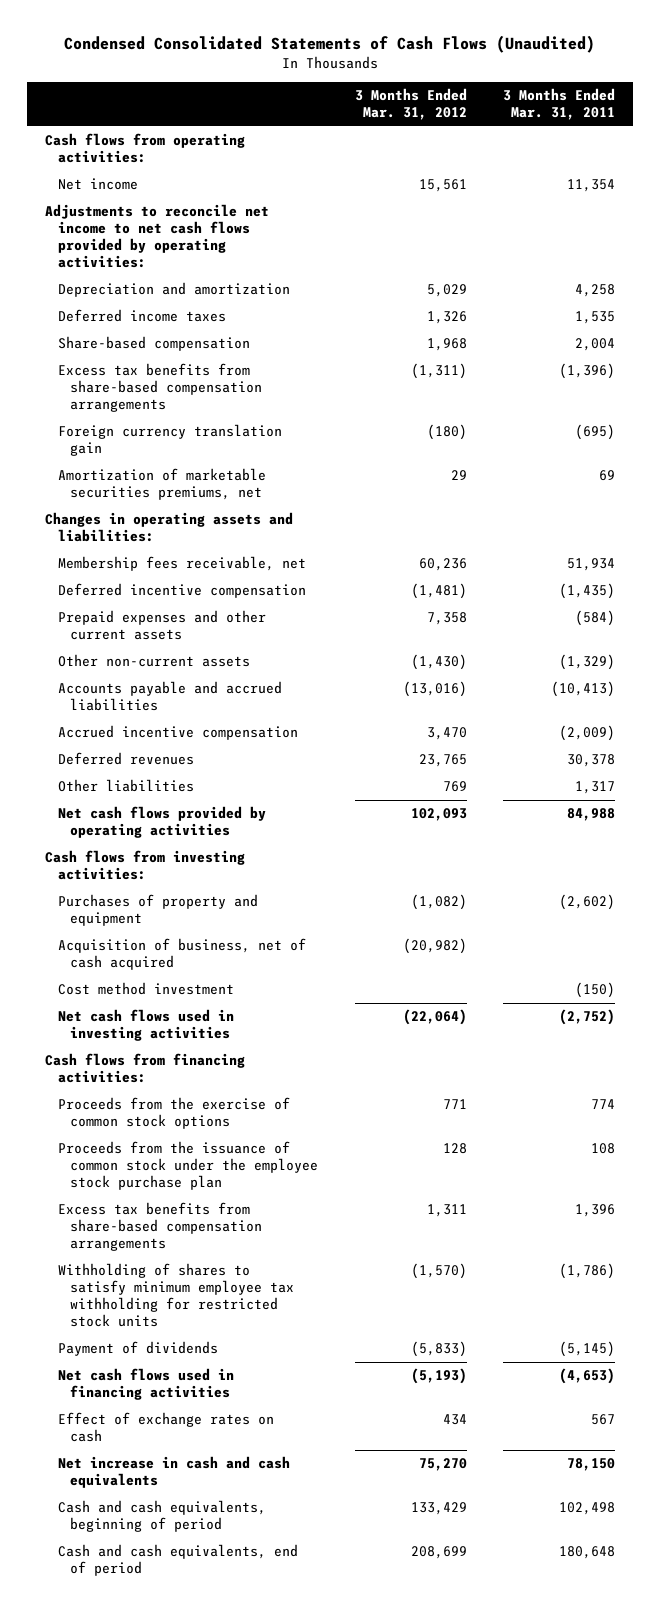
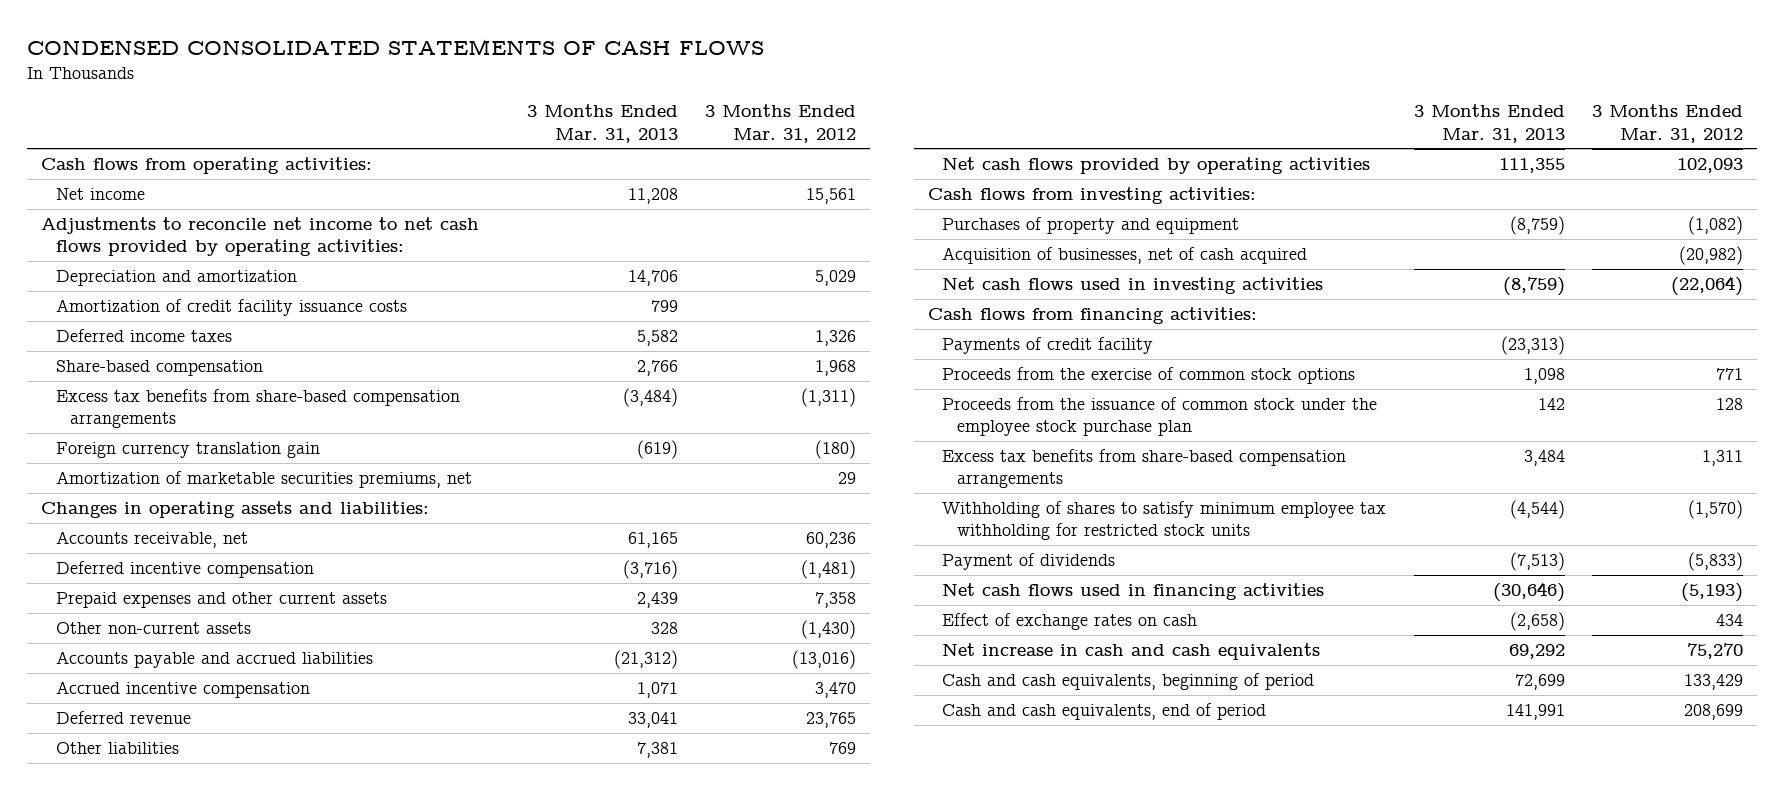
[64,35,596,54] Condensed Consolidated Statements of Cash Flows (Unaudited) -> [27,38,765,55] CONDENSED CONSOLIDATED STATEMENTS OF CASH FLOWS
[502,88,615,121] 3 Months Ended Mar. 31, 2011 -> none
none -> [526,104,678,143] 3 Months Ended Mar. 31, 2013
none -> [55,298,407,316] Amortization of credit facility issuance costs
[57,556,306,572] Membership fees receivable, net -> [55,530,248,548] Accounts receivable, net
[57,752,194,766] Deferred revenues -> [55,710,191,724] Deferred revenue
[57,982,234,996] Cost method investment -> none
[57,938,306,971] Acquisition of business, net of cash acquired -> [942,246,1308,264] Acquisition of businesses, net of cash acquired
none -> [942,336,1154,354] Payments of credit facility

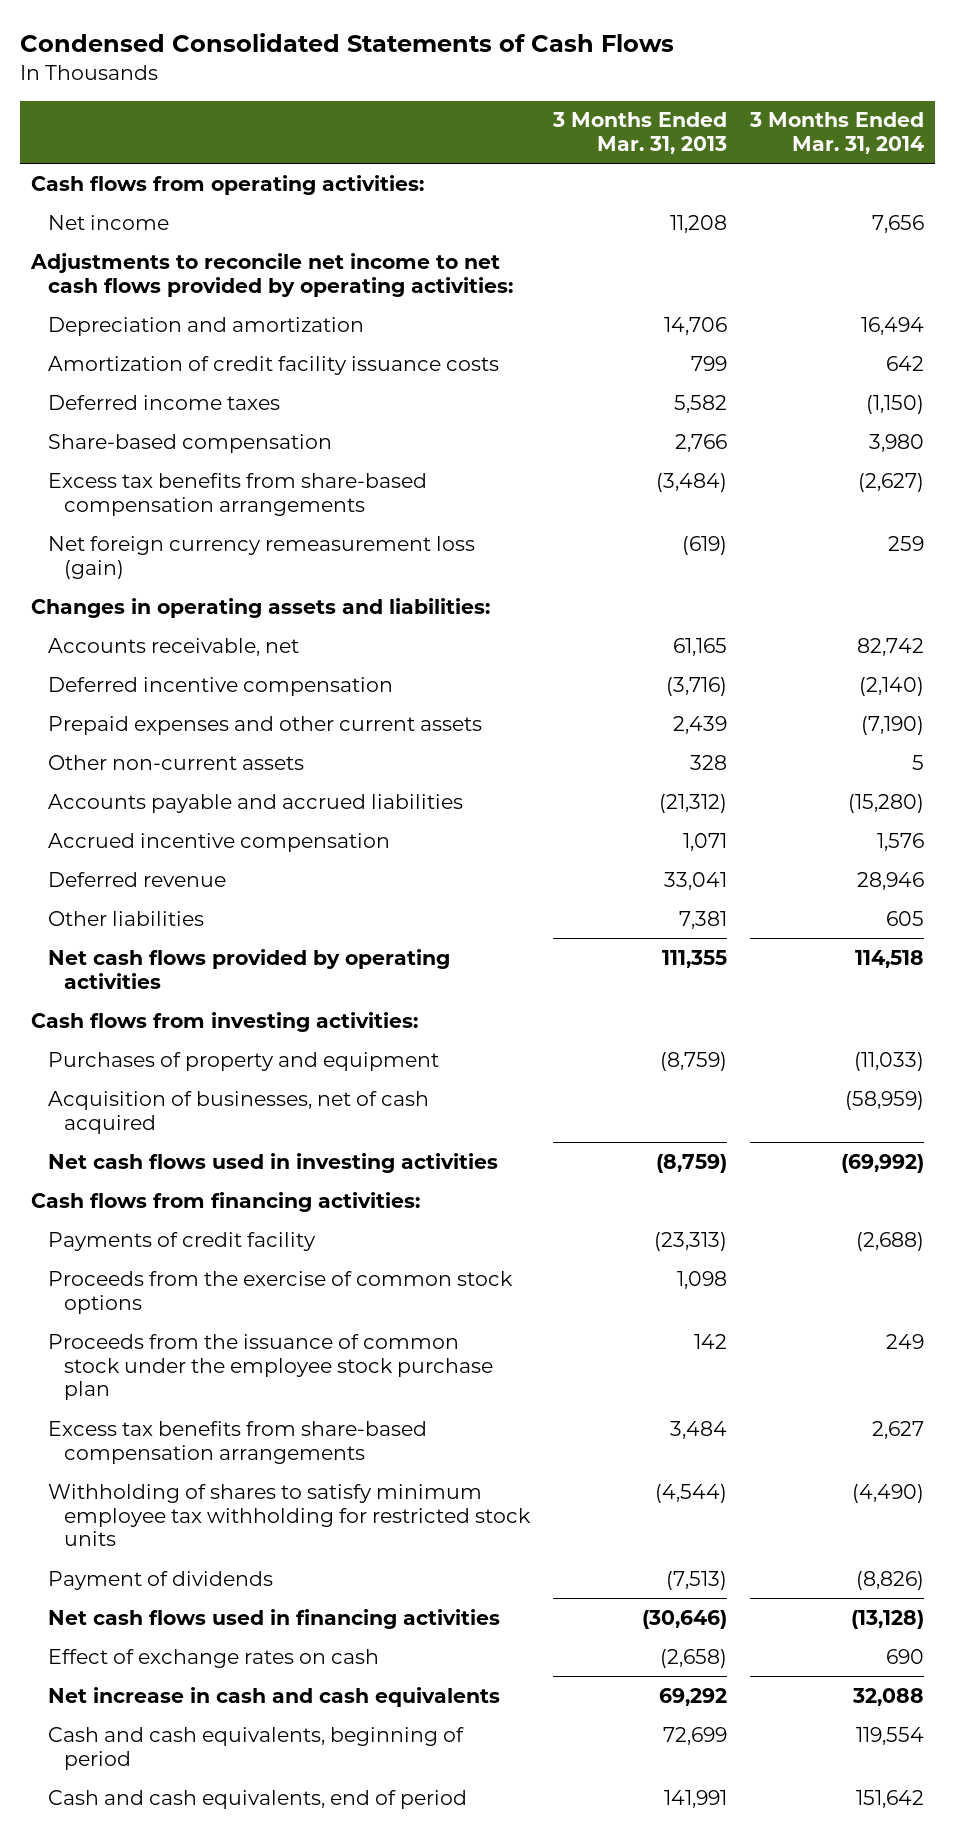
[27,38,765,55] CONDENSED CONSOLIDATED STATEMENTS OF CASH FLOWS -> [19,33,674,53] Condensed Consolidated Statements of Cash Flows
[705,104,857,143] 3 Months Ended Mar. 31, 2012 -> none
none -> [748,112,924,155] 3 Months Ended Mar. 31, 2014
[55,470,472,488] Amortization of marketable securities premiums, net -> none
[55,441,320,458] Foreign currency translation gain -> [47,535,475,579] Net foreign currency remeasurement loss (gain)

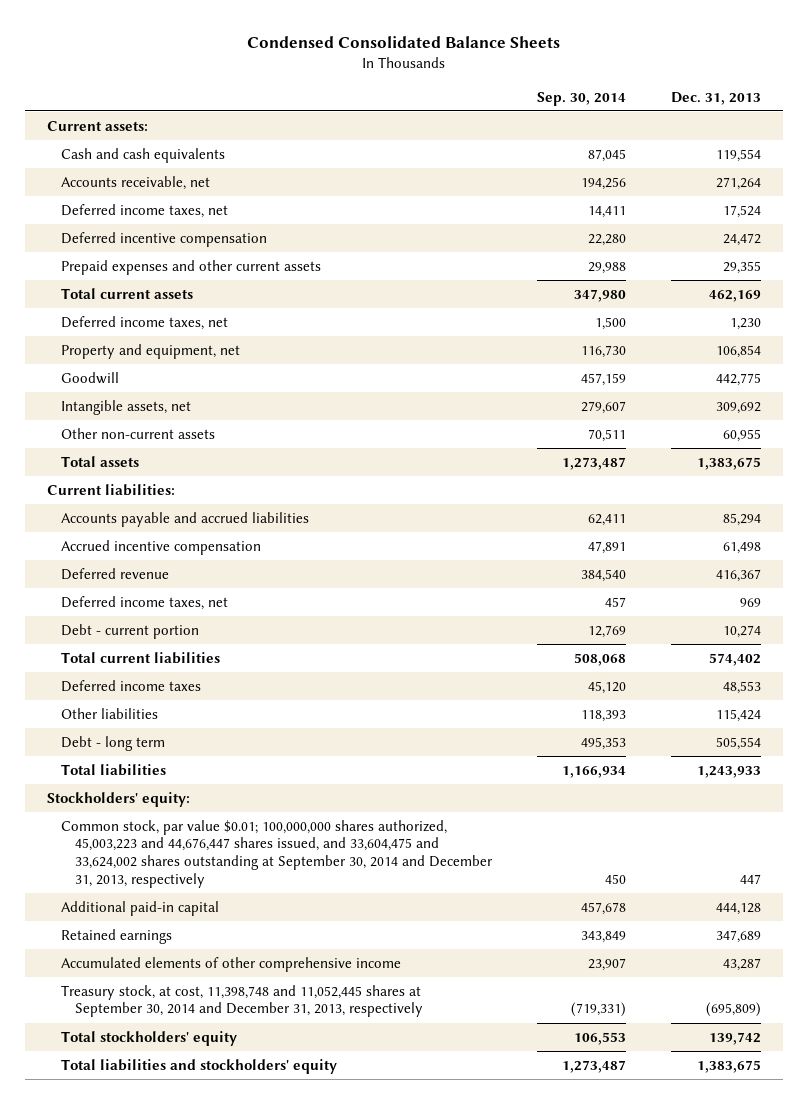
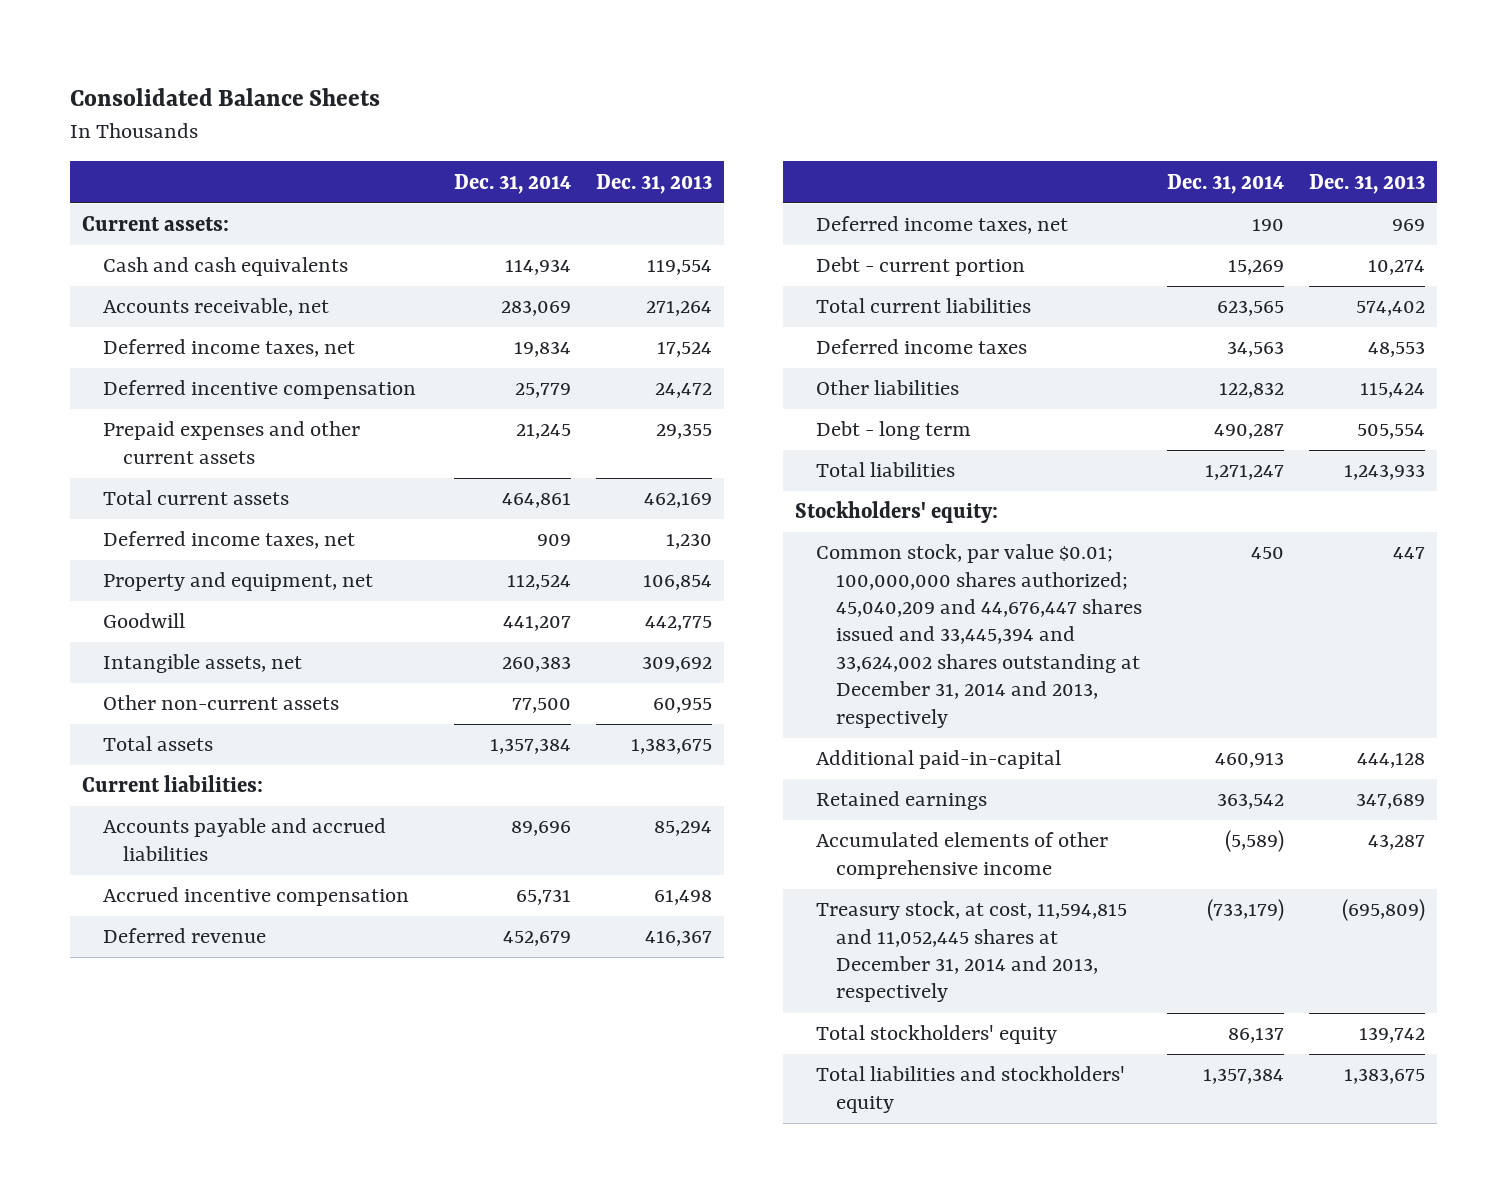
[246,35,560,48] Condensed Consolidated Balance Sheets -> [69,88,380,107] Consolidated Balance Sheets
[537,91,627,106] Sep. 30, 2014 -> none
none -> [454,173,572,194] Dec. 31, 2014
[61,819,494,888] Common stock, par value $0.01; 100,000,000 shares authorized, 45,003,223 and 44,676,447 shares issued, and 33,604,475 and 33,624,002 shares outstanding at September 30, 2014 and December 31, 2013, respectively -> [815,544,1143,728] Common stock, par value $0.01; 100,000,000 shares authorized; 45,040,209 and 44,676,447 shares issued and 33,445,394 and 33,624,002 shares outstanding at December 31, 2014 and 2013, respectively
[61,900,220,916] Additional paid-in capital -> [815,750,1061,770] Additional paid-in-capital
[61,984,424,1018] Treasury stock, at cost, 11,398,748 and 11,052,445 shares at September 30, 2014 and December 31, 2013, respectively -> [815,901,1127,1003] Treasury stock, at cost, 11,594,815 and 11,052,445 shares at December 31, 2014 and 2013, respectively

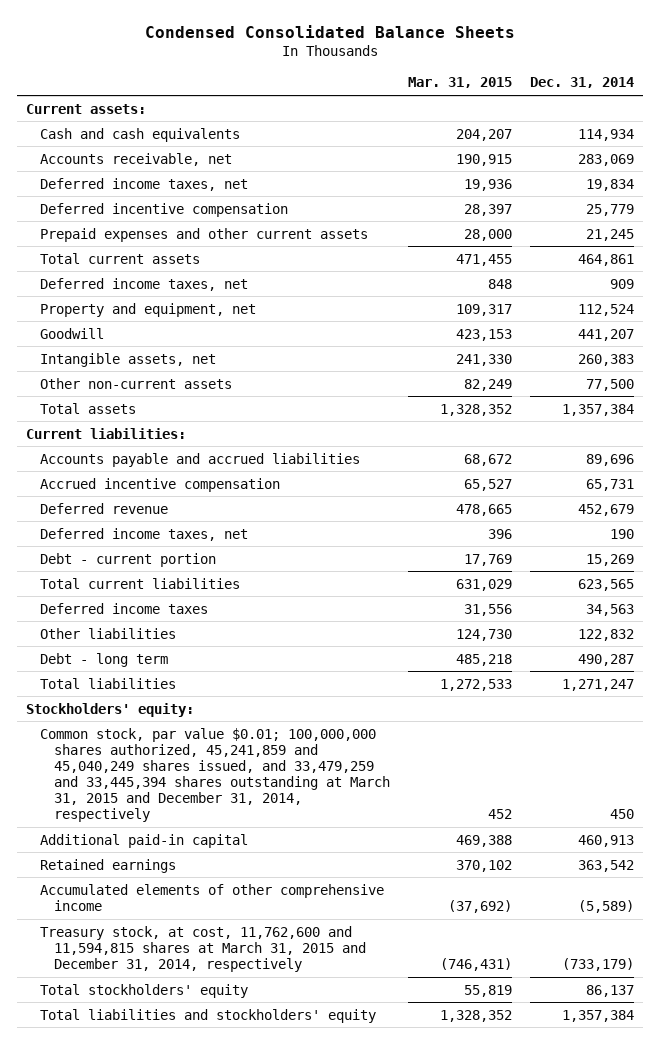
[69,88,380,107] Consolidated Balance Sheets -> [144,24,515,38] Condensed Consolidated Balance Sheets
[595,173,712,194] Dec. 31, 2013 -> none
none -> [408,77,513,89] Mar. 31, 2015
[815,544,1143,728] Common stock, par value $0.01; 100,000,000 shares authorized; 45,040,209 and 44,676,447 shares issued and 33,445,394 and 33,624,002 shares outstanding at December 31, 2014 and 2013, respectively -> [40,727,391,823] Common stock, par value $0.01; 100,000,000 shares authorized, 45,241,859 and 45,040,249 shares issued, and 33,479,259 and 33,445,394 shares outstanding at March 31, 2015 and December 31, 2014, respectively
[815,750,1061,770] Additional paid-in-capital -> [40,833,249,848] Additional paid-in capital
[815,901,1127,1003] Treasury stock, at cost, 11,594,815 and 11,052,445 shares at December 31, 2014 and 2013, respectively -> [40,925,367,972] Treasury stock, at cost, 11,762,600 and 11,594,815 shares at March 31, 2015 and December 31, 2014, respectively

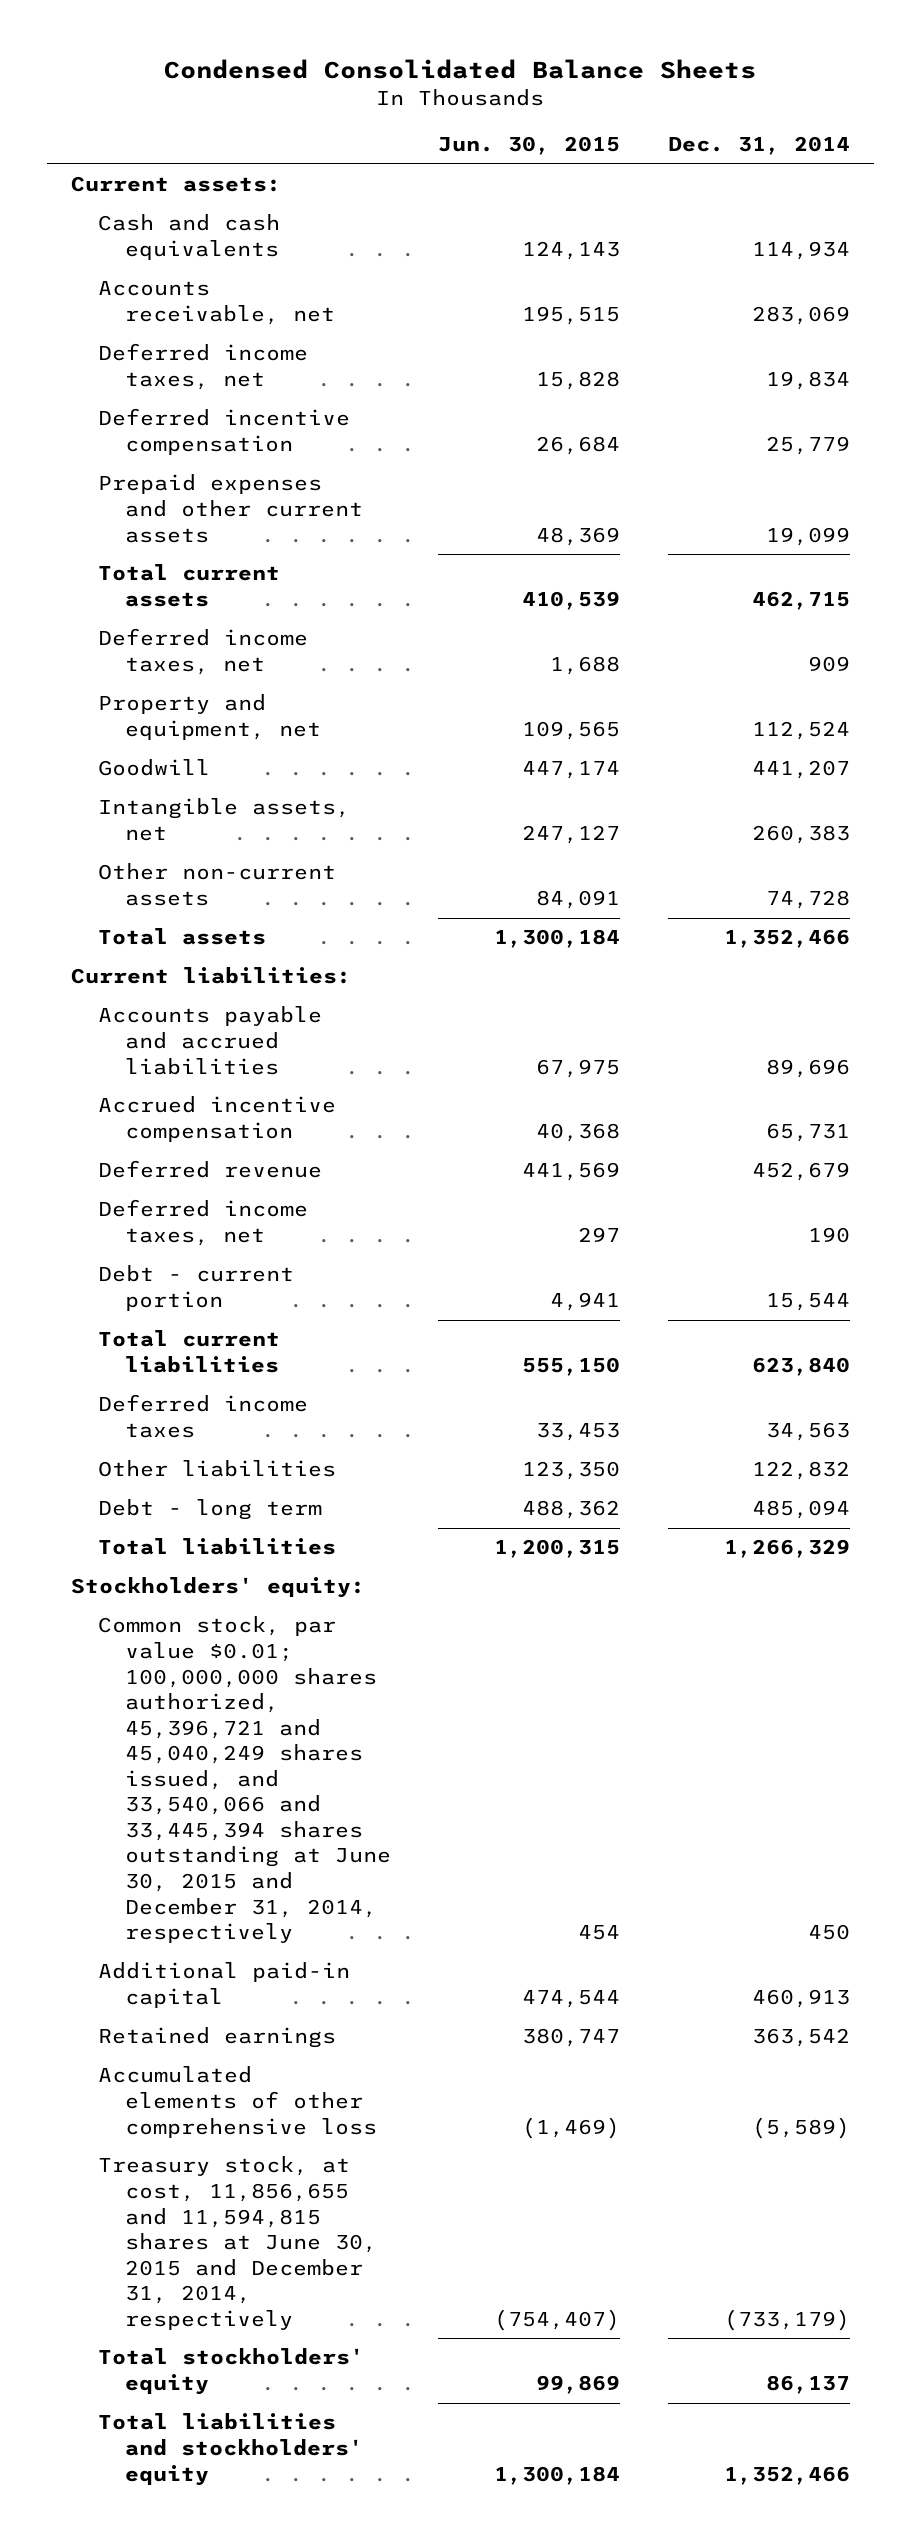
[408,77,513,89] Mar. 31, 2015 -> none
none -> [438,136,621,156] Jun. 30, 2015
[586,228,635,241] 21,245 -> [765,526,850,546] 19,099
[578,253,635,266] 464,861 -> [751,591,850,611] 462,715
[586,378,635,391] 77,500 -> [765,890,850,910] 74,728
[562,403,635,416] 1,357,384 -> [723,929,850,949] 1,352,466
[586,553,635,566] 15,269 -> [765,1293,850,1312] 15,544
[578,578,635,591] 623,565 -> [751,1357,850,1377] 623,840
[578,653,635,666] 490,287 -> [751,1500,850,1520] 485,094
[562,678,635,691] 1,271,247 -> [723,1539,850,1559] 1,266,329
[40,727,391,823] Common stock, par value $0.01; 100,000,000 shares authorized, 45,241,859 and 45,040,249 shares issued, and 33,479,259 and 33,445,394 shares outstanding at March 31, 2015 and December 31, 2014, respectively -> [97,1616,391,1944] Common stock, par value $0.01; 100,000,000 shares authorized, 45,396,721 and 45,040,249 shares issued, and 33,540,066 and 33,445,394 shares outstanding at June 30, 2015 and December 31, 2014, respectively
[40,883,385,911] Accumulated elements of other comprehensive income -> [97,2066,377,2138] Accumulated elements of other comprehensive loss
[40,925,367,972] Treasury stock, at cost, 11,762,600 and 11,594,815 shares at March 31, 2015 and December 31, 2014, respectively -> [97,2156,377,2330] Treasury stock, at cost, 11,856,655 and 11,594,815 shares at June 30, 2015 and December 31, 2014, respectively
[562,1009,635,1022] 1,357,384 -> [723,2465,850,2485] 1,352,466

